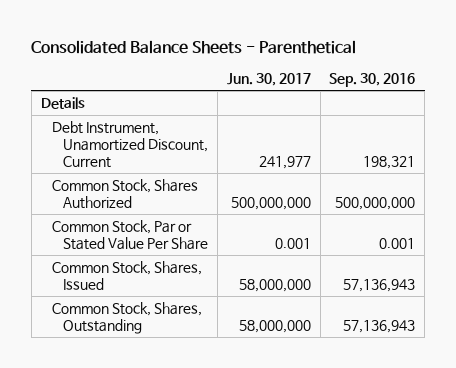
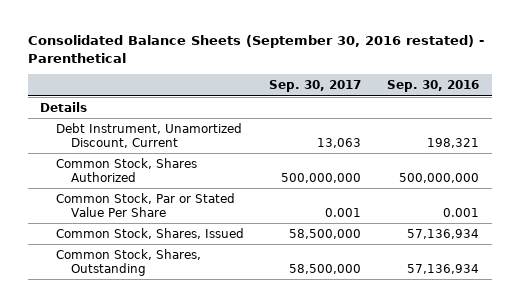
[31,39,357,54] Consolidated Balance Sheets - Parenthetical -> [27,35,484,63] Consolidated Balance Sheets (September 30, 2016 restated) - Parenthetical
[226,73,311,87] Jun. 30, 2017 -> none
none -> [269,80,362,93] Sep. 30, 2017
[343,279,416,293] 57,136,943 -> [406,228,479,239] 57,136,934
[343,320,416,334] 57,136,943 -> [406,263,479,274] 57,136,934

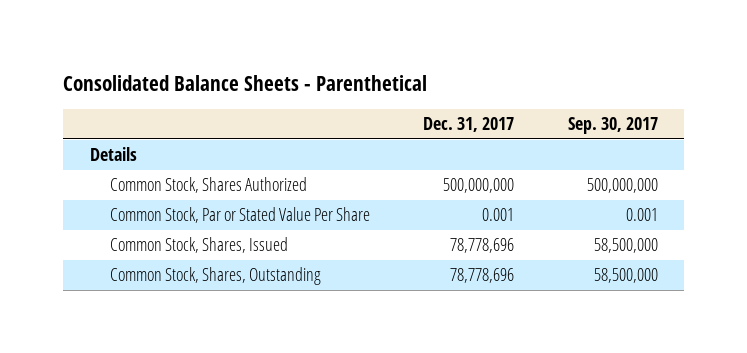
[27,35,484,63] Consolidated Balance Sheets (September 30, 2016 restated) - Parenthetical -> [62,74,427,91] Consolidated Balance Sheets - Parenthetical
[386,80,479,93] Sep. 30, 2016 -> none
none -> [423,117,515,133] Dec. 31, 2017
[55,122,242,148] Debt Instrument, Unamortized Discount, Current -> none

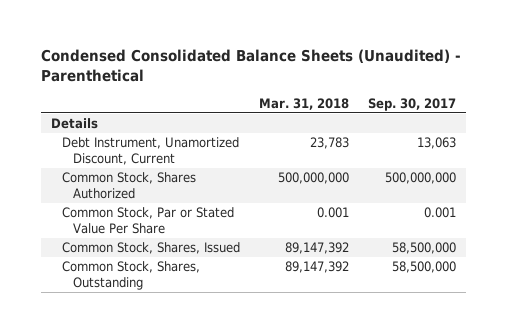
[62,74,427,91] Consolidated Balance Sheets - Parenthetical -> [41,49,462,82] Condensed Consolidated Balance Sheets (Unaudited) - Parenthetical
[423,117,515,133] Dec. 31, 2017 -> none
none -> [258,97,349,110] Mar. 31, 2018
none -> [61,137,239,166] Debt Instrument, Unamortized Discount, Current

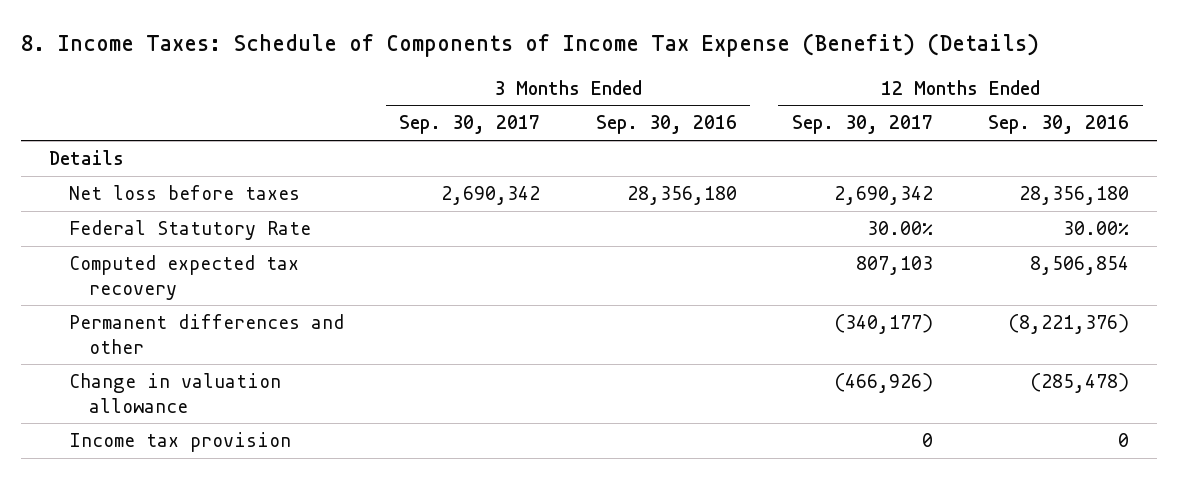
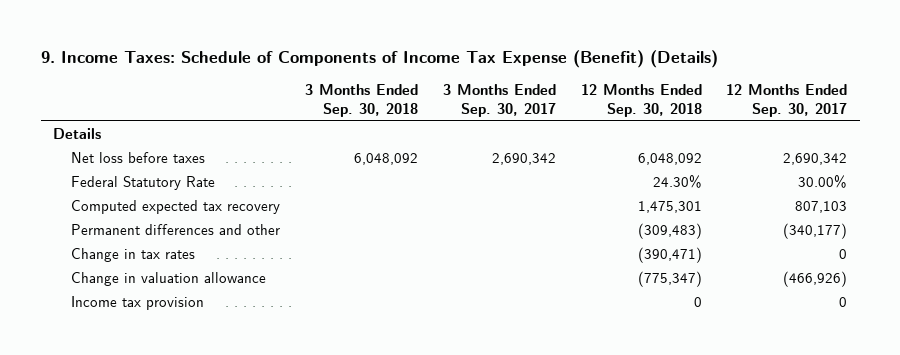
[21,33,1040,58] 8. Income Taxes: Schedule of Components of Income Tax Expense (Benefit) (Details) -> [40,50,718,69] 9. Income Taxes: Schedule of Components of Income Tax Expense (Benefit) (Details)
[595,115,737,135] Sep. 30, 2016 -> none
[988,115,1130,135] Sep. 30, 2016 -> none
none -> [304,83,418,117] 3 Months Ended Sep. 30, 2018
none -> [580,83,702,117] 12 Months Ended Sep. 30, 2018
none -> [71,248,196,263] Change in tax rates

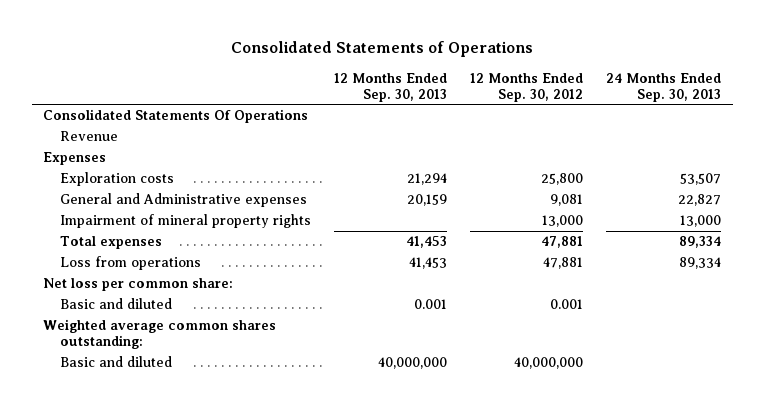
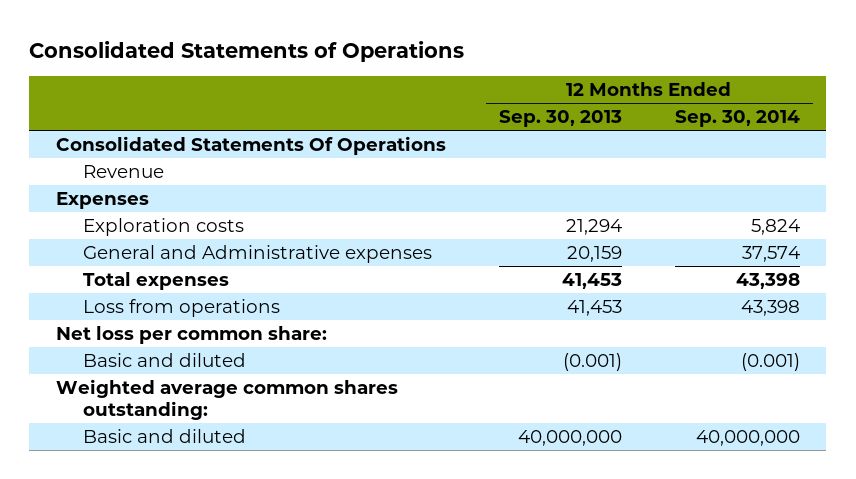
[470,72,584,102] 12 Months Ended Sep. 30, 2012 -> none
[606,72,722,102] 24 Months Ended Sep. 30, 2013 -> none
none -> [674,110,800,128] Sep. 30, 2014
[59,214,311,229] Impairment of mineral property rights -> none
[414,299,448,310] 0.001 -> [562,352,622,371] (0.001)

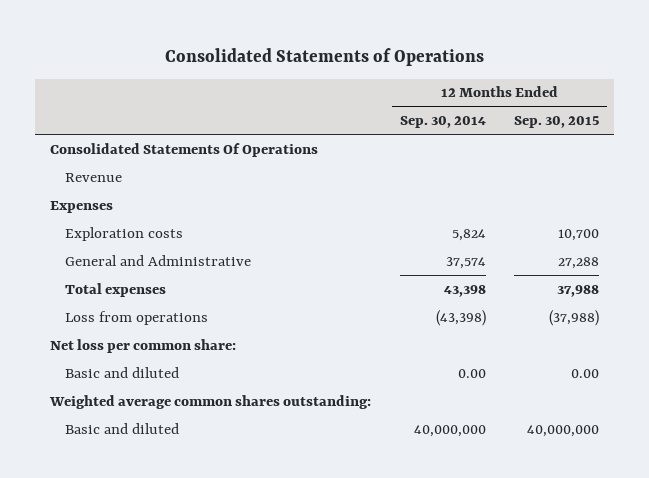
[498,110,622,128] Sep. 30, 2013 -> none
none -> [514,116,600,129] Sep. 30, 2015
[83,244,433,263] General and Administrative expenses -> [64,254,251,266] General and Administrative
[740,299,800,316] 43,398 -> [435,309,486,326] (43,398)
[740,352,800,371] (0.001) -> [457,368,486,378] 0.00

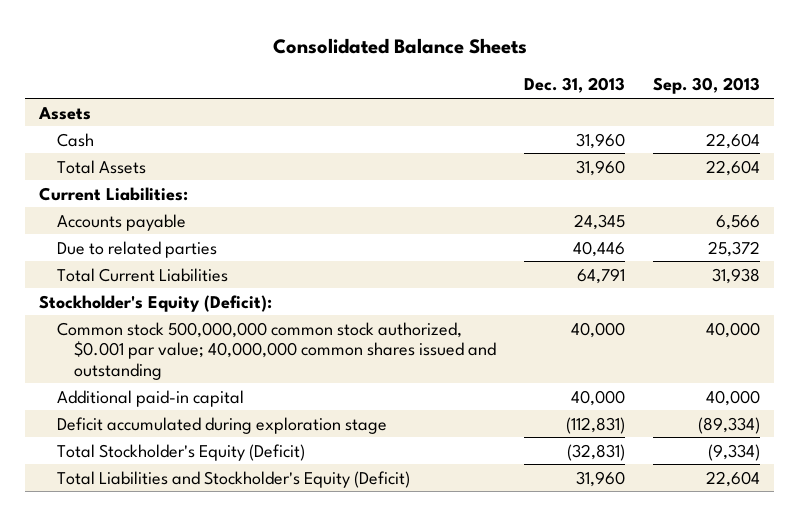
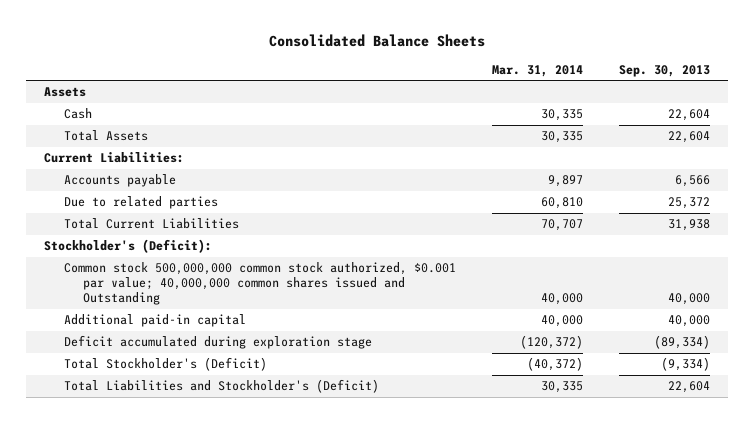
[524,77,626,94] Dec. 31, 2013 -> none
none -> [491,65,583,78] Mar. 31, 2014
[39,294,273,312] Stockholder's Equity (Deficit): -> [44,239,213,254] Stockholder's (Deficit):
[56,321,497,380] Common stock 500,000,000 common stock authorized, $0.001 par value; 40,000,000 common shares issued and outstanding -> [63,262,456,306] Common stock 500,000,000 common stock authorized, $0.001 par value; 40,000,000 common shares issued and Outstanding
[56,443,305,461] Total Stockholder's Equity (Deficit) -> [63,357,267,372] Total Stockholder's (Deficit)
[56,470,410,488] Total Liabilities and Stockholder's Equity (Deficit) -> [63,379,379,394] Total Liabilities and Stockholder's (Deficit)

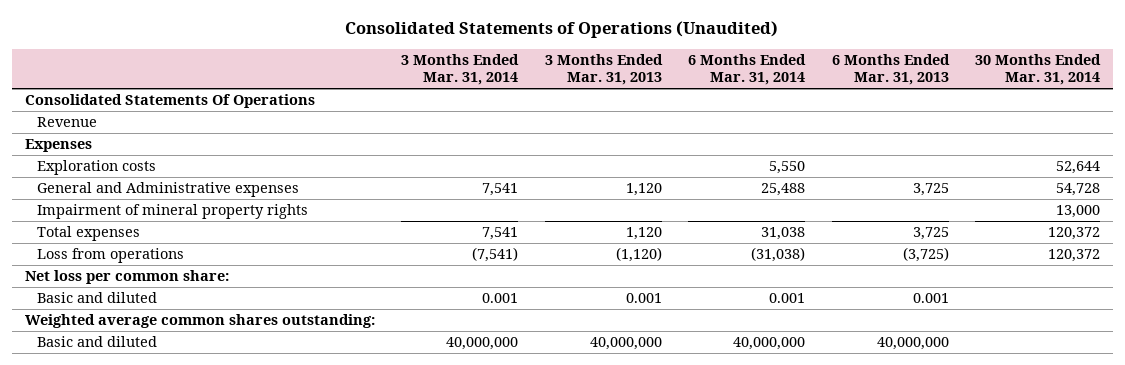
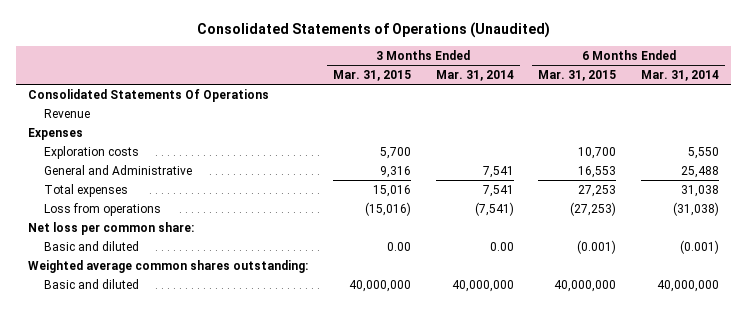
[544,53,663,86] 3 Months Ended Mar. 31, 2013 -> none
[831,53,950,86] 6 Months Ended Mar. 31, 2013 -> none
[974,53,1101,86] 30 Months Ended Mar. 31, 2014 -> none
none -> [332,69,411,81] Mar. 31, 2015
none -> [538,69,617,81] Mar. 31, 2015
[37,204,309,220] Impairment of mineral property rights -> none
[37,182,300,198] General and Administrative expenses -> [44,164,193,175] General and Administrative
[482,293,519,304] 0.001 -> [489,241,514,251] 0.00
[769,293,806,304] 0.001 -> [680,239,720,254] (0.001)

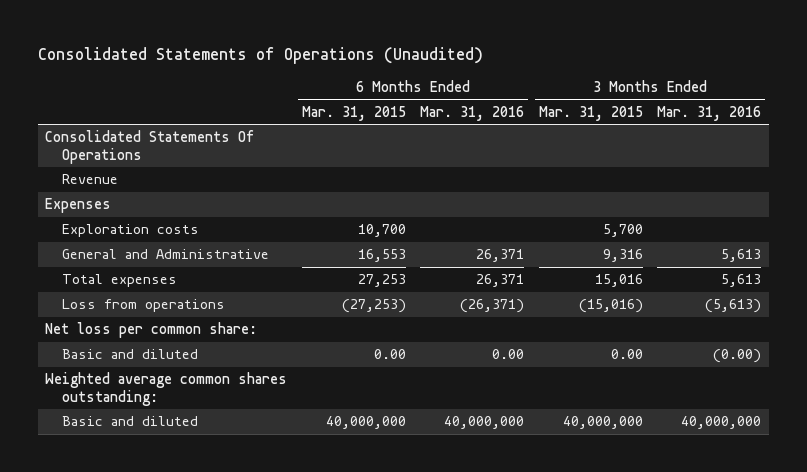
[435,69,514,81] Mar. 31, 2014 -> none
[641,69,720,81] Mar. 31, 2014 -> none
none -> [420,105,525,121] Mar. 31, 2016
none -> [657,105,762,121] Mar. 31, 2016
[577,239,617,254] (0.001) -> [373,349,406,360] 0.00

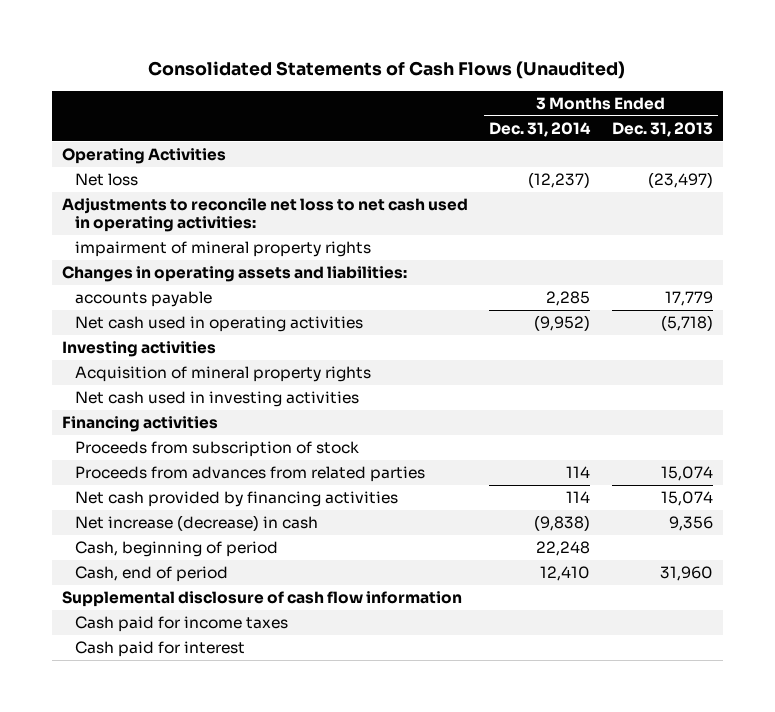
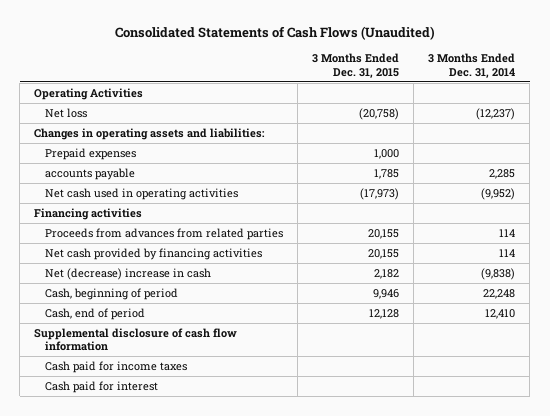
[611,121,713,137] Dec. 31, 2013 -> none
none -> [312,53,400,78] 3 Months Ended Dec. 31, 2015
[62,198,469,233] Adjustments to reconcile net loss to net cash used in operating activities: -> none
[74,241,371,258] impairment of mineral property rights -> none
none -> [44,147,136,160] Prepaid expenses
[62,341,217,358] Investing activities -> none
[74,366,371,383] Acquisition of mineral property rights -> none
[74,391,359,408] Net cash used in investing activities -> none
[74,441,359,458] Proceeds from subscription of stock -> none
[74,515,318,532] Net increase (decrease) in cash -> [44,267,211,280] Net (decrease) increase in cash

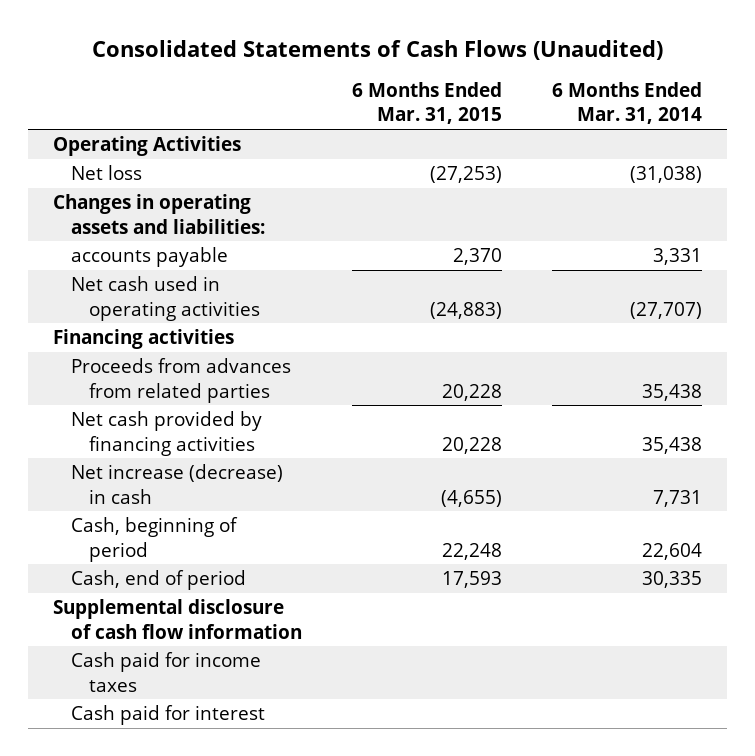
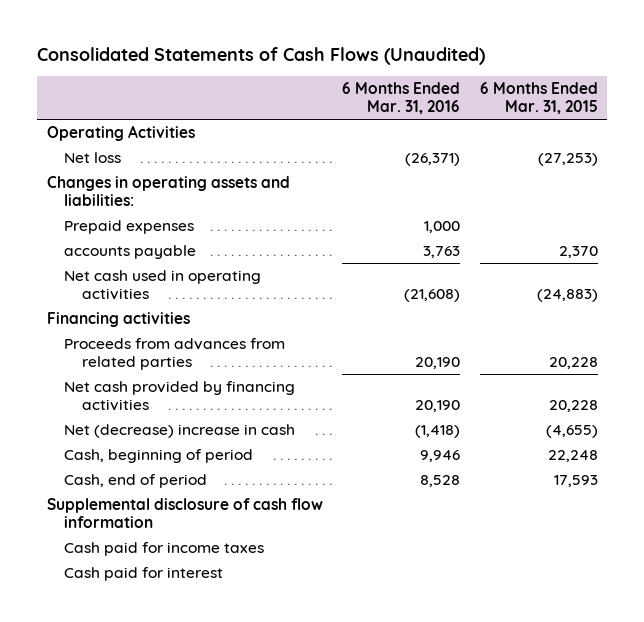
[552,82,703,125] 6 Months Ended Mar. 31, 2014 -> none
none -> [342,82,461,115] 6 Months Ended Mar. 31, 2016
none -> [64,220,195,235] Prepaid expenses
[71,464,284,504] Net increase (decrease) in cash -> [64,424,296,439] Net (decrease) increase in cash

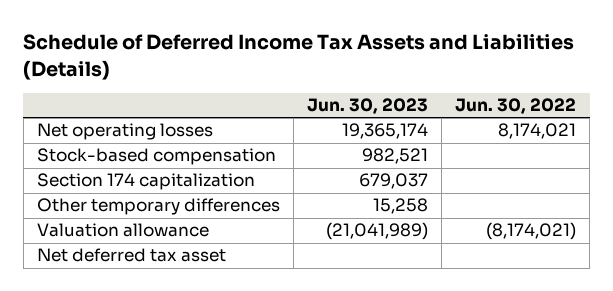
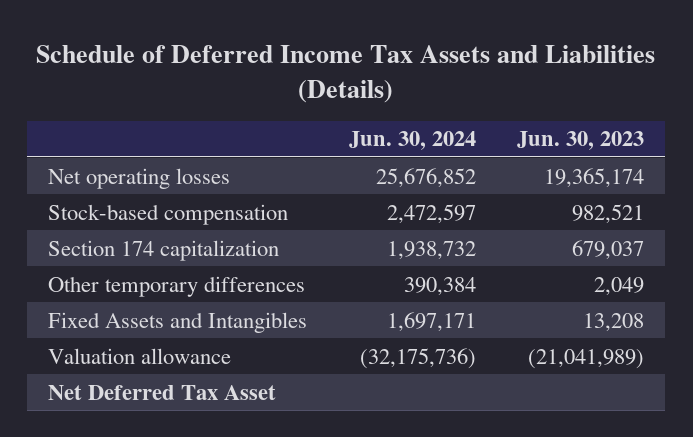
[455,98,577,115] Jun. 30, 2022 -> none
none -> [348,131,476,151] Jun. 30, 2024
[372,198,428,215] 15,258 -> [594,276,645,296] 2,049
none -> [48,311,308,333] Fixed Assets and Intangibles
[36,248,226,263] Net deferred tax asset -> [48,384,277,400] Net Deferred Tax Asset

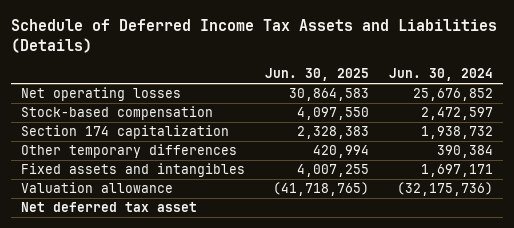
[517,131,645,151] Jun. 30, 2023 -> none
none -> [265,68,370,82] Jun. 30, 2025
[48,311,308,333] Fixed Assets and Intangibles -> [21,163,246,178] Fixed assets and intangibles
[48,384,277,400] Net Deferred Tax Asset -> [21,202,198,213] Net deferred tax asset

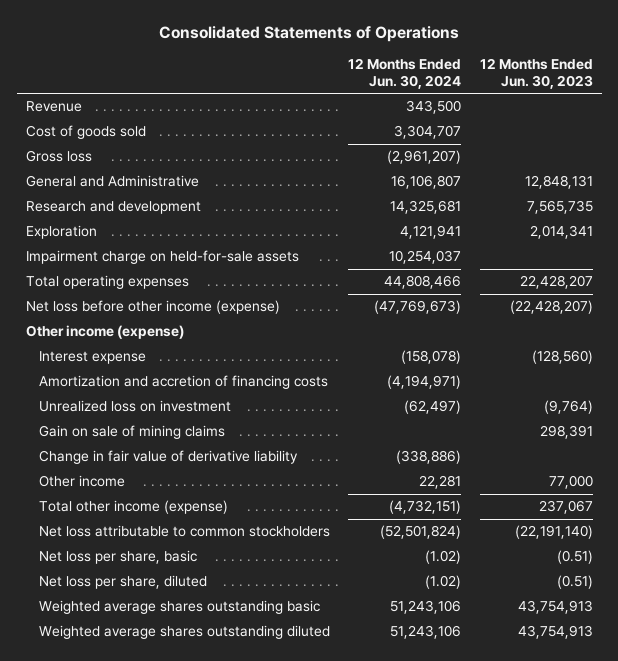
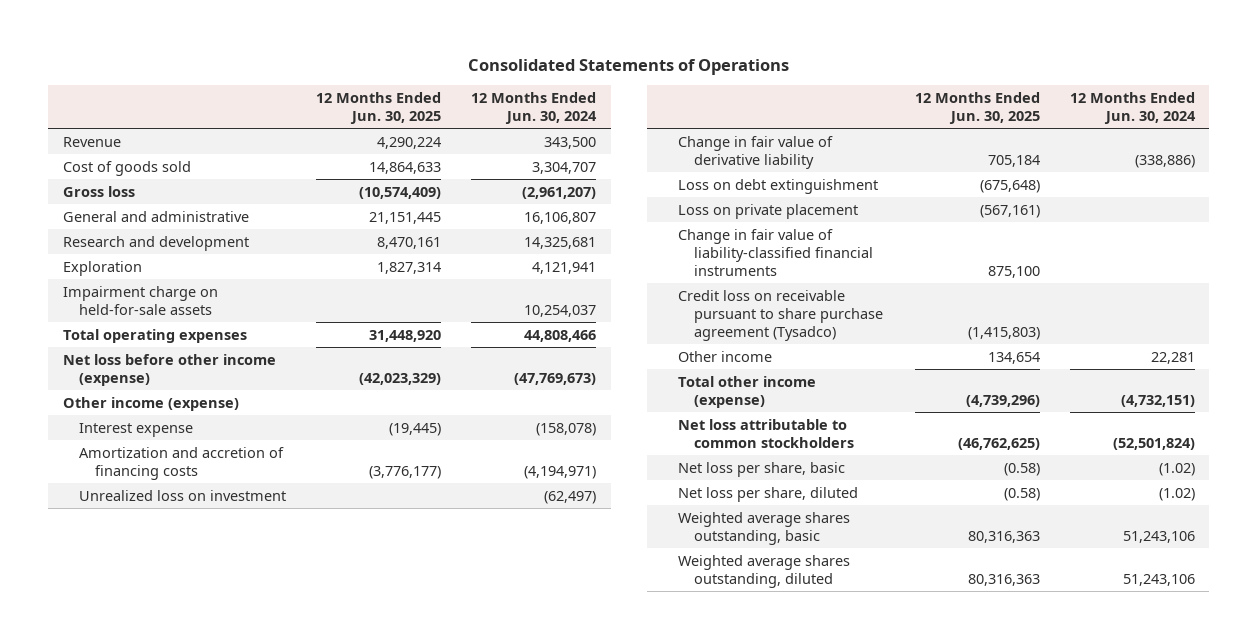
[479,58,593,89] 12 Months Ended Jun. 30, 2023 -> none
none -> [315,91,441,124] 12 Months Ended Jun. 30, 2025
[25,175,199,188] General and Administrative -> [62,210,249,222] General and administrative
[38,425,225,440] Gain on sale of mining claims -> none
none -> [677,178,878,194] Loss on debt extinguishment
none -> [677,203,858,219] Loss on private placement
none -> [677,228,873,276] Change in fair value of liability-classified financial instruments
none -> [677,289,883,341] Credit loss on receivable pursuant to share purchase agreement (Tysadco)
[38,600,320,615] Weighted average shares outstanding basic -> [677,511,850,545] Weighted average shares outstanding, basic
[38,625,330,640] Weighted average shares outstanding diluted -> [677,554,850,588] Weighted average shares outstanding, diluted

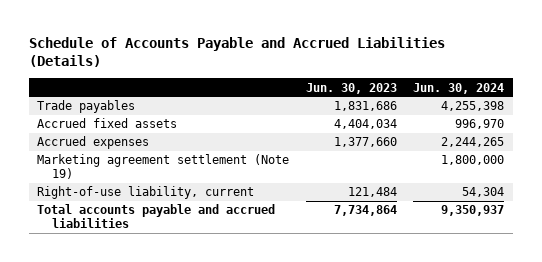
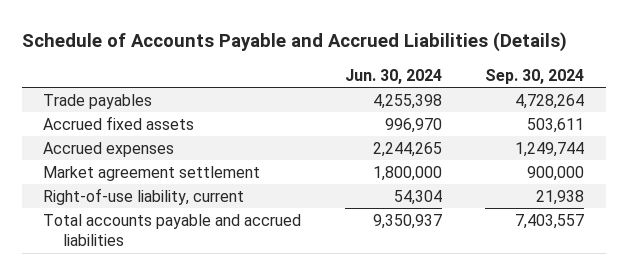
[305,82,397,94] Jun. 30, 2023 -> none
none -> [484,68,584,84] Sep. 30, 2024
[37,154,290,180] Marketing agreement settlement (Note 19) -> [43,165,261,181] Market agreement settlement

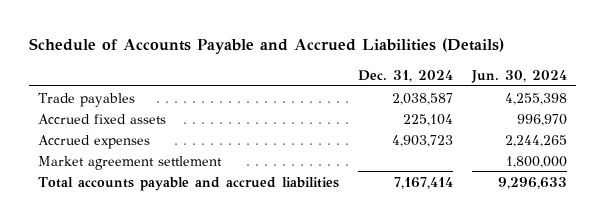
[484,68,584,84] Sep. 30, 2024 -> none
none -> [358,69,454,82] Dec. 31, 2024
[43,187,245,205] Right-of-use liability, current -> none
[372,213,442,229] 9,350,937 -> [497,176,567,189] 9,296,633

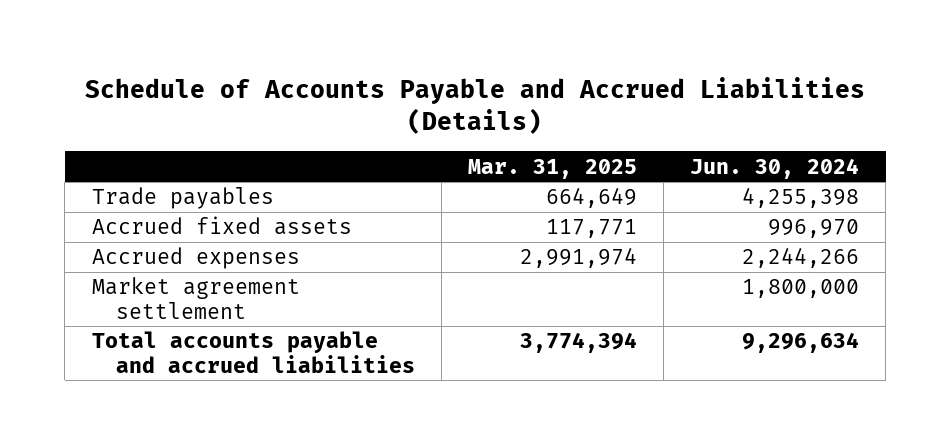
[358,69,454,82] Dec. 31, 2024 -> none
none -> [468,158,638,179] Mar. 31, 2025
[504,134,567,147] 2,244,265 -> [742,247,860,269] 2,244,266
[497,176,567,189] 9,296,633 -> [742,332,860,354] 9,296,634

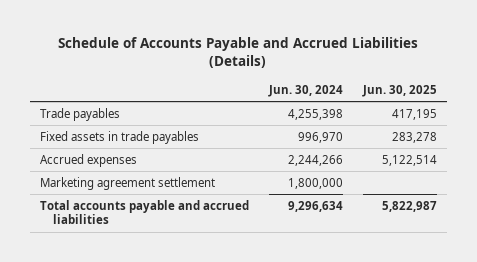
[468,158,638,179] Mar. 31, 2025 -> none
none -> [361,84,437,97] Jun. 30, 2025
[91,216,352,236] Accrued fixed assets -> [39,130,199,144] Fixed assets in trade payables
[91,277,300,319] Market agreement settlement -> [39,176,215,190] Marketing agreement settlement

